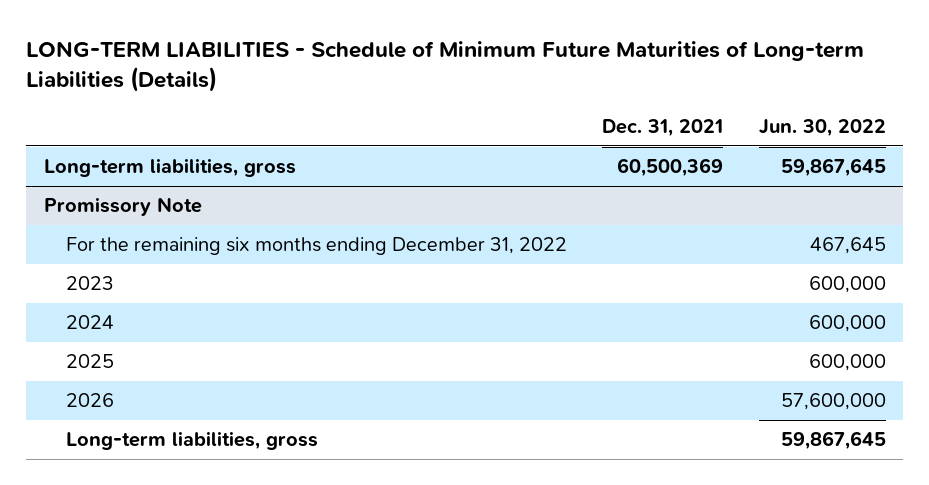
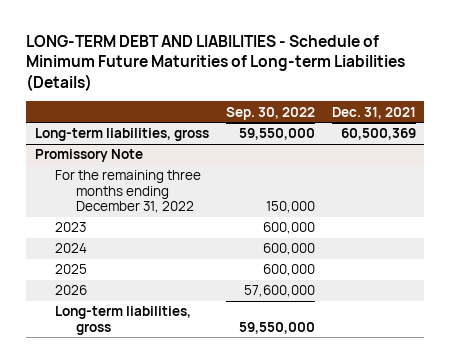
[25,40,864,93] LONG-TERM LIABILITIES - Schedule of Minimum Future Maturities of Long-term Liabilities (Details) -> [26,34,406,91] LONG-TERM DEBT AND LIABILITIES - Schedule of Minimum Future Maturities of Long-term Liabilities (Details)
[758,119,886,138] Jun. 30, 2022 -> none
none -> [225,106,315,120] Sep. 30, 2022
[65,237,567,256] For the remaining six months ending December 31, 2022 -> [55,170,202,214] For the remaining three months ending December 31, 2022

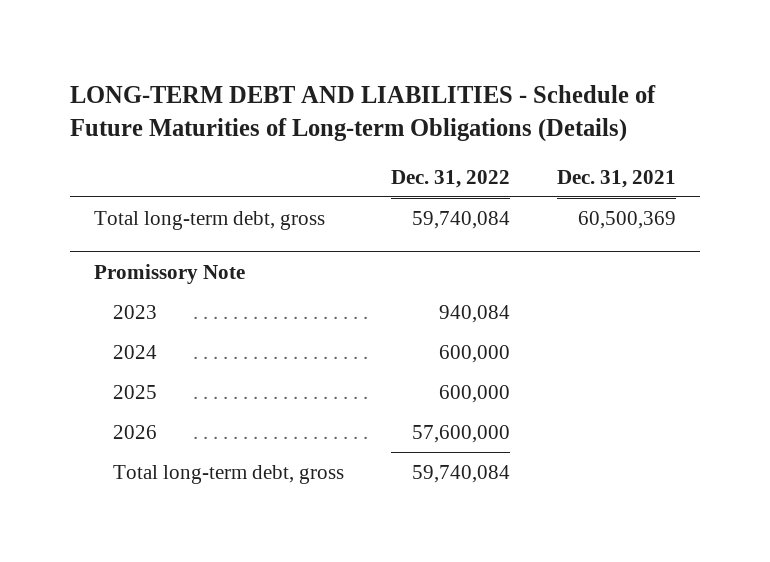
[26,34,406,91] LONG-TERM DEBT AND LIABILITIES - Schedule of Minimum Future Maturities of Long-term Liabilities (Details) -> [70,84,657,142] LONG-TERM DEBT AND LIABILITIES - Schedule of Future Maturities of Long-term Obligations (Details)
[225,106,315,120] Sep. 30, 2022 -> none
none -> [391,169,511,188] Dec. 31, 2022
[34,128,209,142] Long-term liabilities, gross -> [93,210,325,230] Total long-term debt, gross
[55,170,202,214] For the remaining three months ending December 31, 2022 -> none
[55,306,192,335] Long-term liabilities, gross -> [113,464,345,484] Total long-term debt, gross

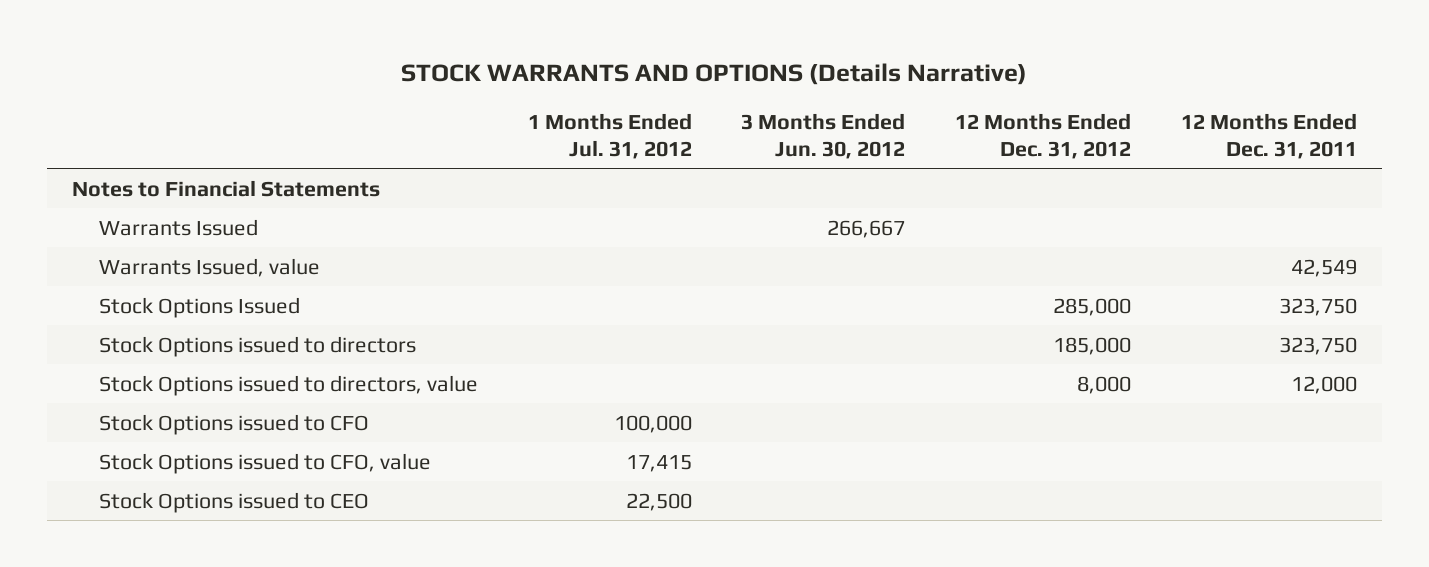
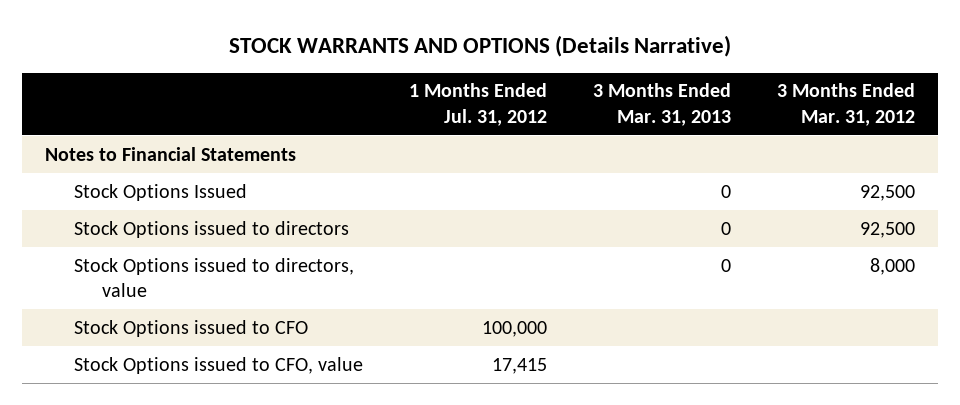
[741,113,906,159] 3 Months Ended Jun. 30, 2012 -> none
[955,113,1132,159] 12 Months Ended Dec. 31, 2012 -> none
[1180,113,1357,159] 12 Months Ended Dec. 31, 2011 -> none
none -> [592,83,731,126] 3 Months Ended Mar. 31, 2013
none -> [776,83,915,126] 3 Months Ended Mar. 31, 2012
[98,218,258,236] Warrants Issued -> none
[98,257,320,277] Warrants Issued, value -> none
[98,491,369,513] Stock Options issued to CEO -> none

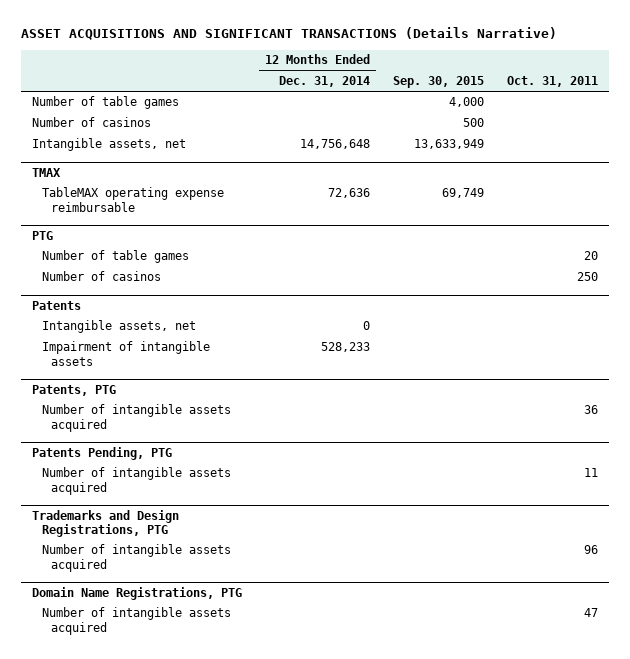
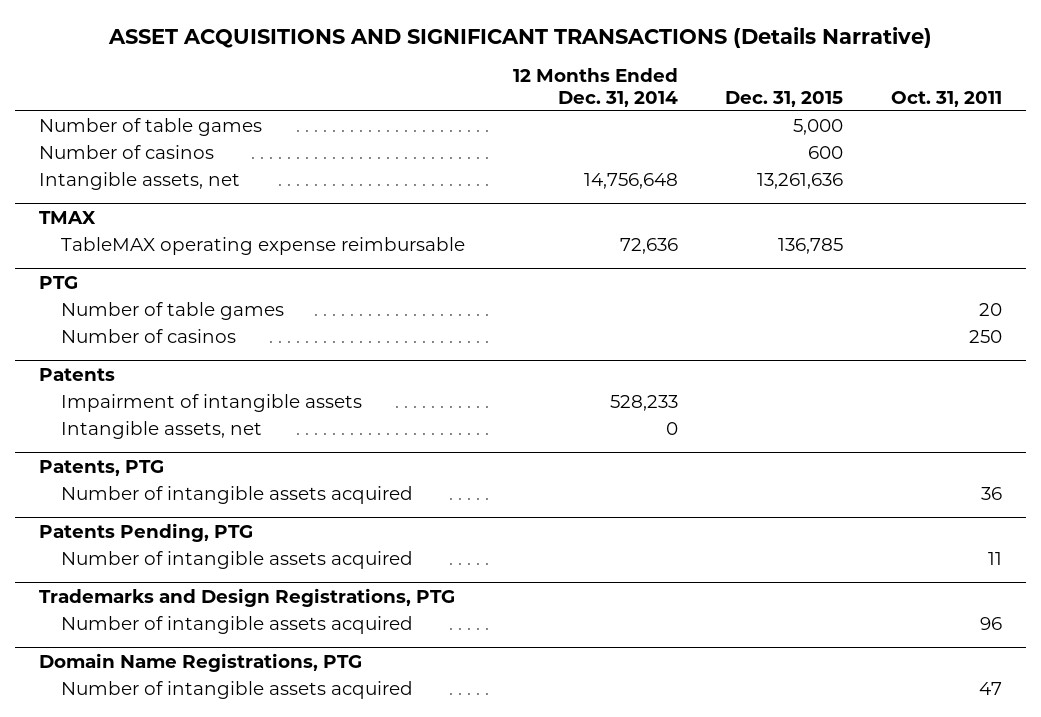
[392,76,484,89] Sep. 30, 2015 -> none
none -> [725,90,844,107] Dec. 31, 2015
[41,320,196,334] Intangible assets, net -> [60,421,262,440] Intangible assets, net

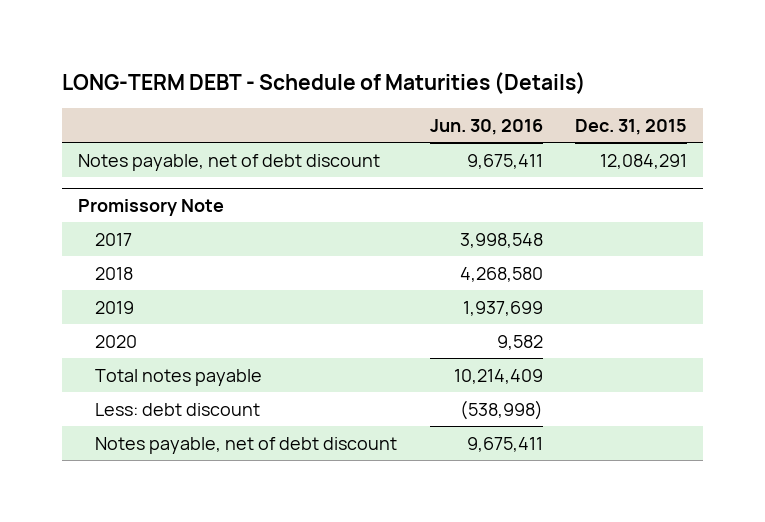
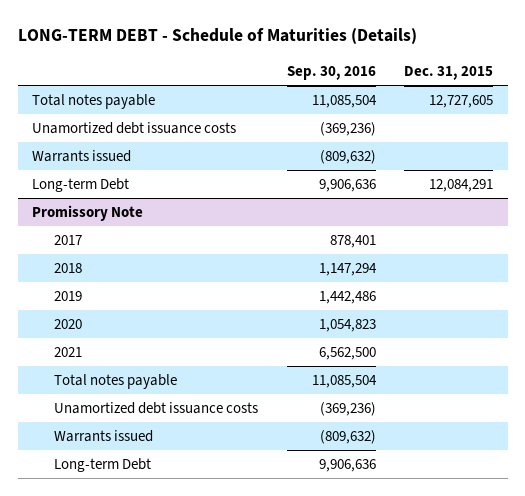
[429,118,543,135] Jun. 30, 2016 -> none
none -> [286,65,376,80] Sep. 30, 2016
none -> [32,94,156,110] Total notes payable
none -> [32,122,237,135] Unamortized debt issuance costs
none -> [32,150,132,163] Warrants issued
[77,153,380,171] Notes payable, net of debt discount -> [32,178,130,193] Long-term Debt
none -> [54,347,83,358] 2021
[95,402,261,416] Less: debt discount -> none
none -> [54,402,259,415] Unamortized debt issuance costs
none -> [54,430,154,443] Warrants issued
[95,436,398,454] Notes payable, net of debt discount -> [54,458,152,473] Long-term Debt

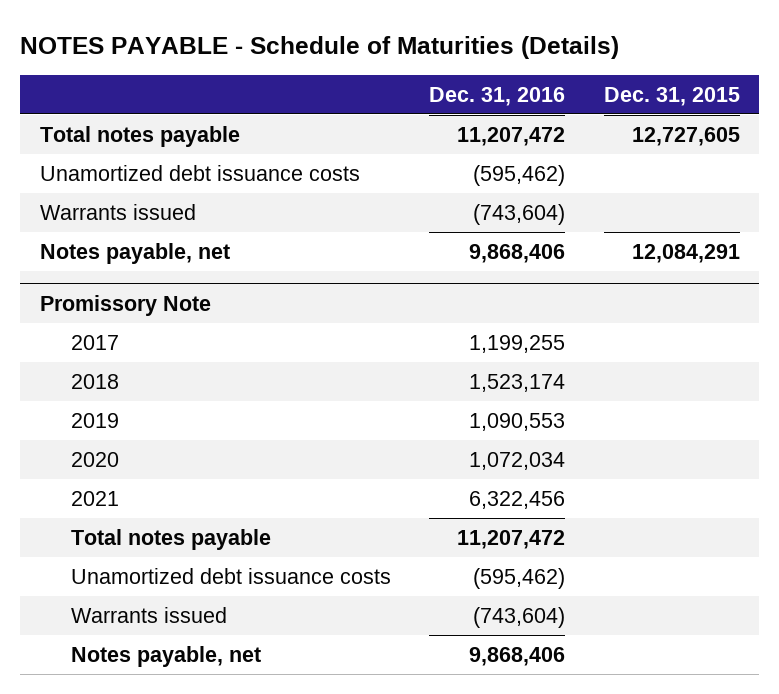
[17,28,417,45] LONG-TERM DEBT - Schedule of Maturities (Details) -> [20,35,620,59] NOTES PAYABLE - Schedule of Maturities (Details)
[286,65,376,80] Sep. 30, 2016 -> none
none -> [429,86,566,106] Dec. 31, 2016
[32,178,130,193] Long-term Debt -> [39,242,230,264] Notes payable, net
[54,458,152,473] Long-term Debt -> [70,645,261,667] Notes payable, net

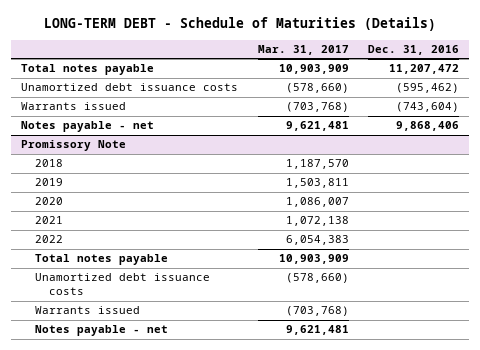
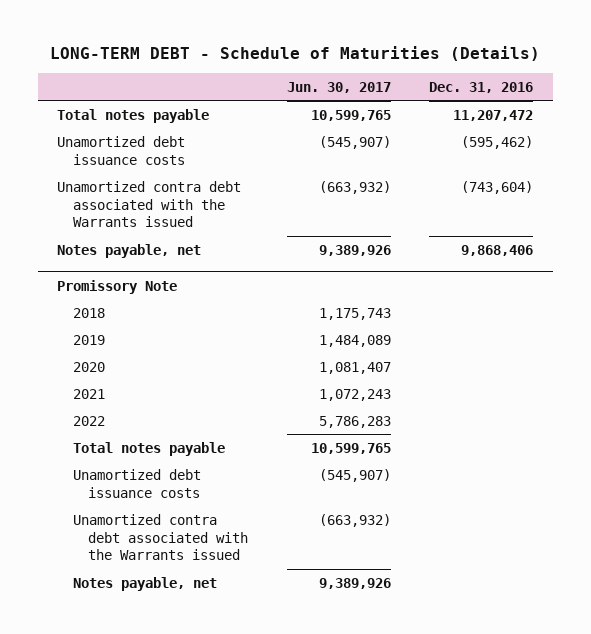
[257,45,349,56] Mar. 31, 2017 -> none
none -> [286,81,391,93] Jun. 30, 2017
[20,102,126,111] Warrants issued -> [57,180,242,228] Unamortized contra debt associated with the Warrants issued
[20,121,154,133] Notes payable - net -> [57,243,202,258] Notes payable, net
[34,306,140,315] Warrants issued -> none
none -> [72,513,249,561] Unamortized contra debt associated with the Warrants issued
[34,325,168,337] Notes payable - net -> [72,576,217,591] Notes payable, net

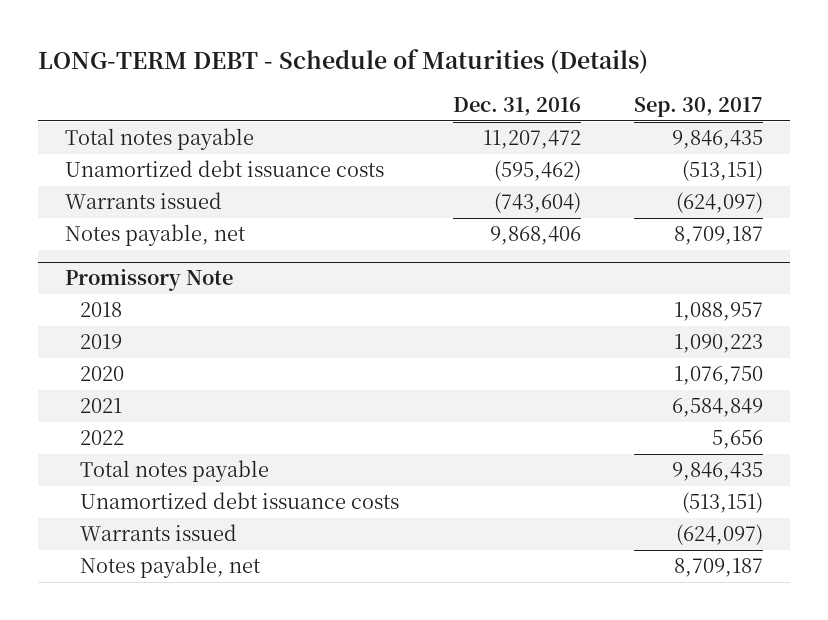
[286,81,391,93] Jun. 30, 2017 -> none
none -> [634,97,764,118] Sep. 30, 2017
[57,180,242,228] Unamortized contra debt associated with the Warrants issued -> [65,192,223,210] Warrants issued
[72,513,249,561] Unamortized contra debt associated with the Warrants issued -> none
none -> [80,524,238,542] Warrants issued

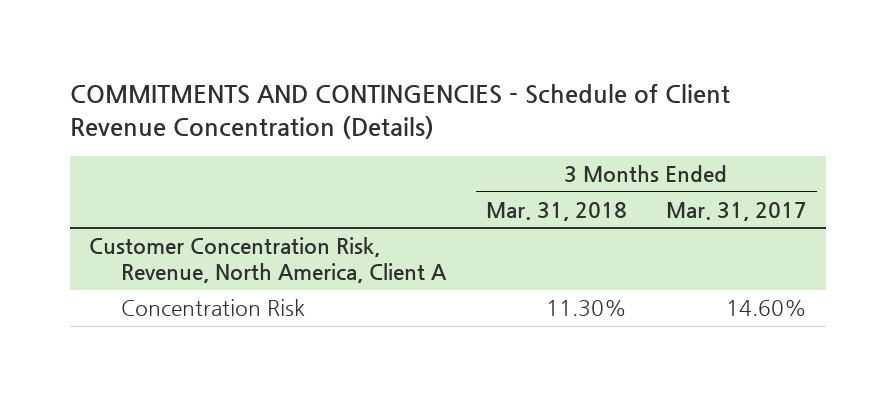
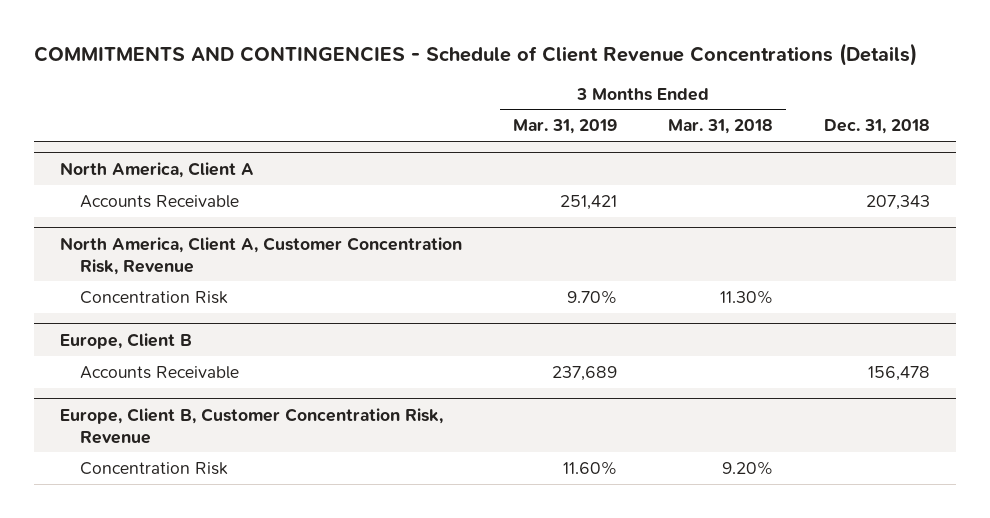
[69,84,730,139] COMMITMENTS AND CONTINGENCIES - Schedule of Client Revenue Concentration (Details) -> [34,43,918,67] COMMITMENTS AND CONTINGENCIES - Schedule of Client Revenue Concentrations (Details)
[665,201,807,221] Mar. 31, 2017 -> none
none -> [512,119,617,135] Mar. 31, 2019
none -> [824,119,931,135] Dec. 31, 2018
none -> [59,161,254,178] North America, Client A
none -> [80,194,240,208] Accounts Receivable
[89,237,448,284] Customer Concentration Risk, Revenue, North America, Client A -> [59,236,462,275] North America, Client A, Customer Concentration Risk, Revenue
none -> [59,332,192,349] Europe, Client B
none -> [80,365,240,379] Accounts Receivable
none -> [59,407,443,444] Europe, Client B, Customer Concentration Risk, Revenue
none -> [80,461,229,475] Concentration Risk

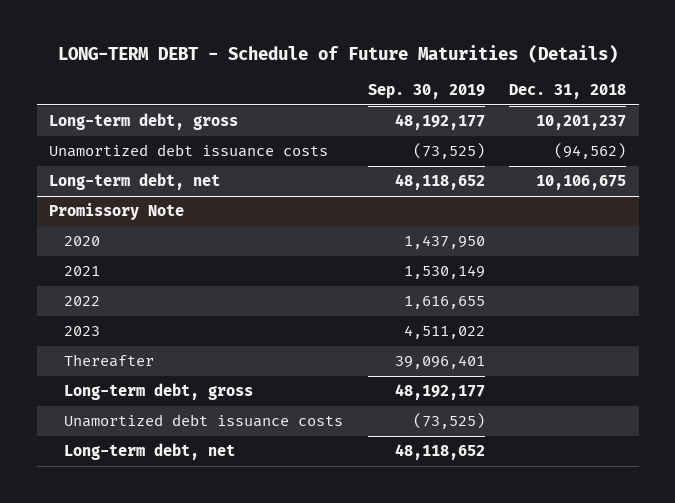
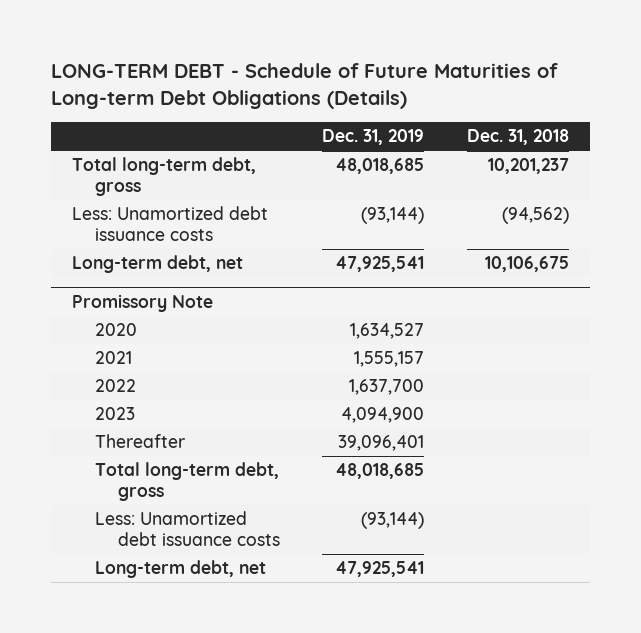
[57,45,618,64] LONG-TERM DEBT - Schedule of Future Maturities (Details) -> [50,62,558,109] LONG-TERM DEBT - Schedule of Future Maturities of Long-term Debt Obligations (Details)
[367,84,485,100] Sep. 30, 2019 -> none
none -> [322,129,425,146] Dec. 31, 2019
[49,113,239,131] Long-term debt, gross -> [72,157,257,196] Total long-term debt, gross
[49,144,329,158] Unamortized debt issuance costs -> [72,206,269,241] Less: Unamortized debt issuance costs
[64,383,254,401] Long-term debt, gross -> [95,462,280,501] Total long-term debt, gross
[64,414,344,428] Unamortized debt issuance costs -> [95,511,281,546] Less: Unamortized debt issuance costs

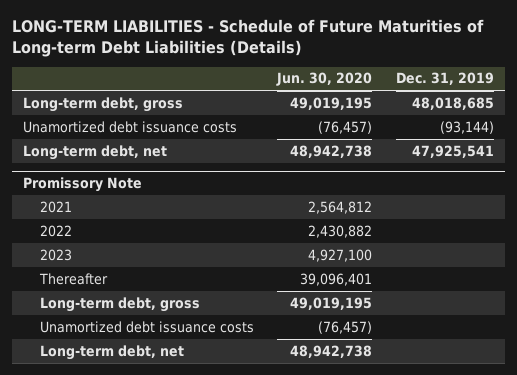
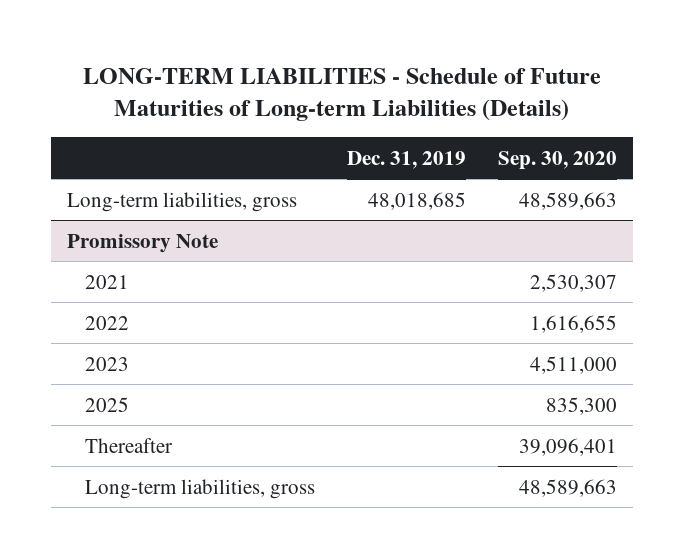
[11,19,484,58] LONG-TERM LIABILITIES - Schedule of Future Maturities of Long-term Debt Liabilities (Details) -> [83,67,602,122] LONG-TERM LIABILITIES - Schedule of Future Maturities of Long-term Liabilities (Details)
[276,72,373,87] Jun. 30, 2020 -> none
none -> [498,150,618,170] Sep. 30, 2020
[23,120,238,133] Unamortized debt issuance costs -> none
[23,144,168,160] Long-term debt, net -> none
[23,96,184,112] Long-term debt, gross -> [67,191,298,212] Long-term liabilities, gross
none -> [85,396,130,412] 2025
[40,320,255,333] Unamortized debt issuance costs -> none
[40,344,185,360] Long-term debt, net -> none
[40,296,201,312] Long-term debt, gross -> [85,478,316,499] Long-term liabilities, gross

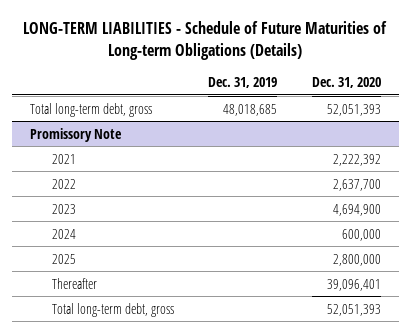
[83,67,602,122] LONG-TERM LIABILITIES - Schedule of Future Maturities of Long-term Liabilities (Details) -> [23,20,388,60] LONG-TERM LIABILITIES - Schedule of Future Maturities of Long-term Obligations (Details)
[498,150,618,170] Sep. 30, 2020 -> none
none -> [312,77,382,89] Dec. 31, 2020
[67,191,298,212] Long-term liabilities, gross -> [29,102,152,117] Total long-term debt, gross
none -> [51,228,76,239] 2024
[85,478,316,499] Long-term liabilities, gross -> [51,302,174,317] Total long-term debt, gross

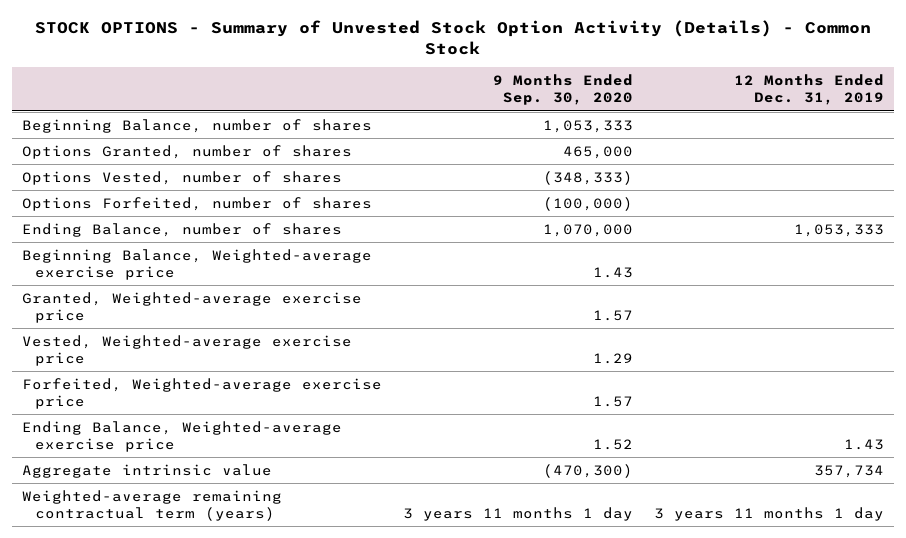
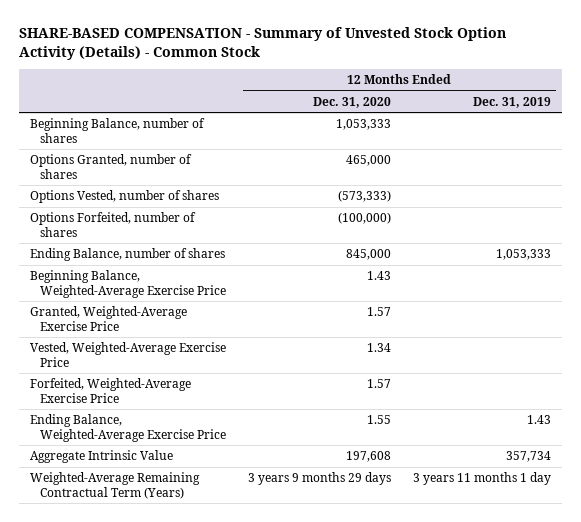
[35,19,872,55] STOCK OPTIONS - Summary of Unvested Stock Option Activity (Details) - Common Stock -> [19,26,507,60] SHARE-BASED COMPENSATION - Summary of Unvested Stock Option Activity (Details) - Common Stock
[493,74,634,106] 9 Months Ended Sep. 30, 2020 -> none
none -> [313,96,392,108] Dec. 31, 2020
[22,248,373,280] Beginning Balance, Weighted-average exercise price -> [29,270,227,298] Beginning Balance, Weighted-Average Exercise Price
[22,291,363,323] Granted, Weighted-average exercise price -> [29,306,187,331] Granted, Weighted-Average Exercise Price
[22,334,353,366] Vested, Weighted-average exercise price -> [29,342,226,367] Vested, Weighted-Average Exercise Price
[22,377,383,409] Forfeited, Weighted-average exercise price -> [29,378,191,403] Forfeited, Weighted-Average Exercise Price
[22,420,343,452] Ending Balance, Weighted-average exercise price -> [29,414,227,442] Ending Balance, Weighted-Average Exercise Price
[22,463,273,478] Aggregate intrinsic value -> [29,450,173,464] Aggregate Intrinsic Value
[22,489,283,521] Weighted-average remaining contractual term (years) -> [29,472,200,499] Weighted-Average Remaining Contractual Term (Years)

